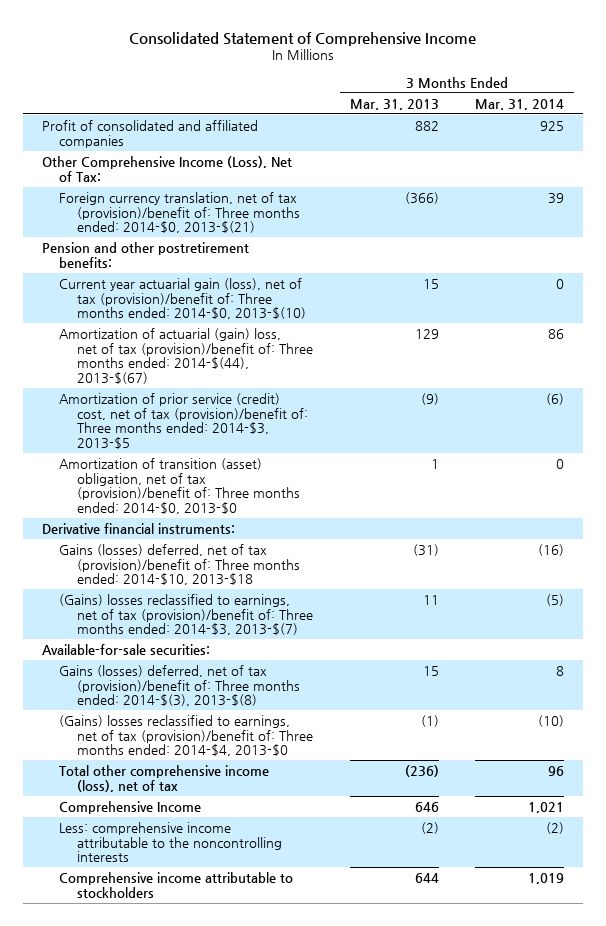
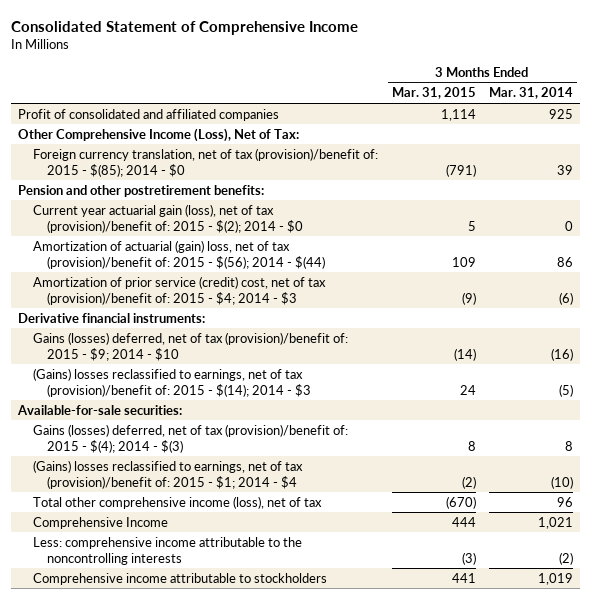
[349,98,439,110] Mar. 31, 2013 -> none
none -> [391,87,476,100] Mar. 31, 2015
[59,191,300,234] Foreign currency translation, net of tax (provision)/benefit of: Three months ended: 2014-$0, 2013-$(21) -> [32,147,378,177] Foreign currency translation, net of tax (provision)/benefit of: 2015 - $(85); 2014 - $0
[59,457,300,514] Amortization of transition (asset) obligation, net of tax (provision)/benefit of: Three months ended: 2014-$0, 2013-$0 -> none
[59,277,306,320] Current year actuarial gain (loss), net of tax (provision)/benefit of: Three months ended: 2014-$0, 2013-$(10) -> [32,203,304,233] Current year actuarial gain (loss), net of tax (provision)/benefit of: 2015 - $(2); 2014 - $0
[59,327,313,384] Amortization of actuarial (gain) loss, net of tax (provision)/benefit of: Three months ended: 2014-$(44), 2013-$(67) -> [32,239,326,269] Amortization of actuarial (gain) loss, net of tax (provision)/benefit of: 2015 - $(56); 2014 - $(44)
[59,392,308,449] Amortization of prior service (credit) cost, net of tax (provision)/benefit of: Three months ended: 2014-$3, 2013-$5 -> [32,275,326,305] Amortization of prior service (credit) cost, net of tax (provision)/benefit of: 2015 - $4; 2014 - $3
[59,543,300,586] Gains (losses) deferred, net of tax (provision)/benefit of: Three months ended: 2014-$10, 2013-$18 -> [32,331,348,361] Gains (losses) deferred, net of tax (provision)/benefit of: 2015 - $9; 2014 - $10
[59,593,313,636] (Gains) losses reclassified to earnings, net of tax (provision)/benefit of: Three months ended: 2014-$3, 2013-$(7) -> [32,367,312,397] (Gains) losses reclassified to earnings, net of tax (provision)/benefit of: 2015 - $(14); 2014 - $3
[59,664,300,707] Gains (losses) deferred, net of tax (provision)/benefit of: Three months ended: 2014-$(3), 2013-$(8) -> [32,423,348,453] Gains (losses) deferred, net of tax (provision)/benefit of: 2015 - $(4); 2014 - $(3)
[59,714,313,757] (Gains) losses reclassified to earnings, net of tax (provision)/benefit of: Three months ended: 2014-$4, 2013-$0 -> [32,459,303,489] (Gains) losses reclassified to earnings, net of tax (provision)/benefit of: 2015 - $1; 2014 - $4

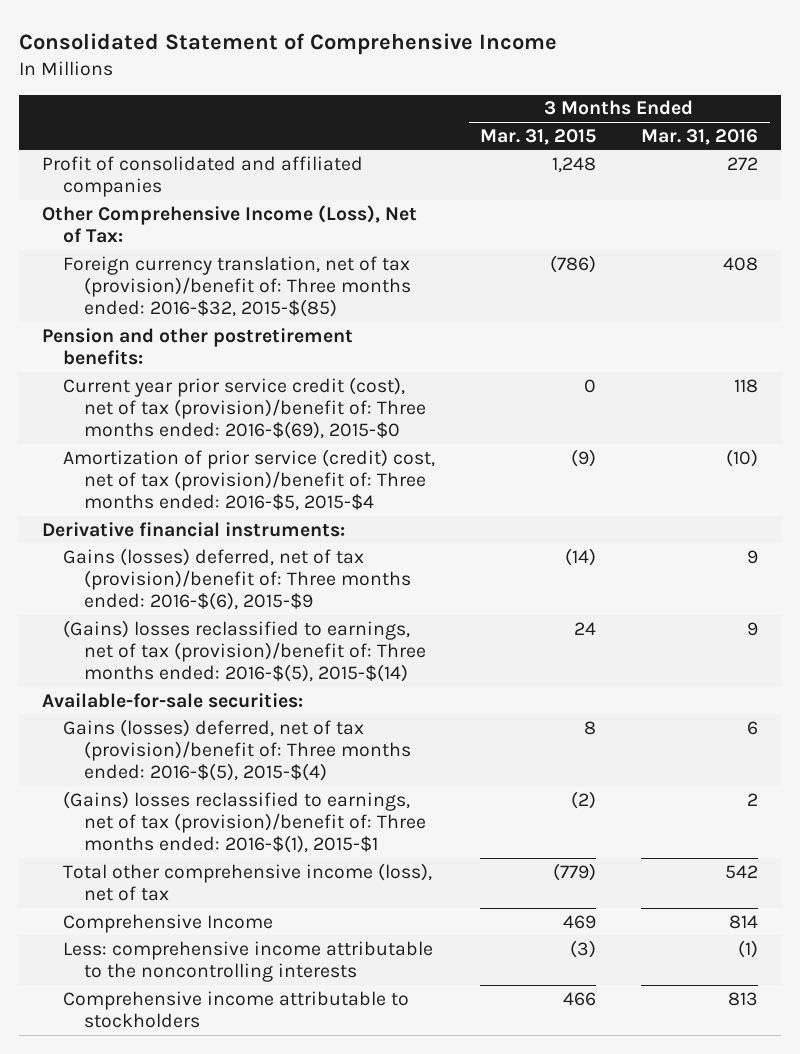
[489,87,574,100] Mar. 31, 2014 -> none
none -> [641,128,759,145] Mar. 31, 2016
[440,108,476,121] 1,114 -> [552,156,597,173] 1,248
[32,147,378,177] Foreign currency translation, net of tax (provision)/benefit of: 2015 - $(85); 2014 - $0 -> [62,255,411,318] Foreign currency translation, net of tax (provision)/benefit of: Three months ended: 2016-$32, 2015-$(85)
[445,163,476,177] (791) -> [550,254,597,273] (786)
[32,203,304,233] Current year actuarial gain (loss), net of tax (provision)/benefit of: 2015 - $(2); 2014 - $0 -> none
[32,239,326,269] Amortization of actuarial (gain) loss, net of tax (provision)/benefit of: 2015 - $(56); 2014 - $(44) -> none
none -> [62,376,426,440] Current year prior service credit (cost), net of tax (provision)/benefit of: Three months ended: 2016-$(69), 2015-$0
[32,275,326,305] Amortization of prior service (credit) cost, net of tax (provision)/benefit of: 2015 - $4; 2014 - $3 -> [62,448,435,512] Amortization of prior service (credit) cost, net of tax (provision)/benefit of: Three months ended: 2016-$5, 2015-$4
[32,331,348,361] Gains (losses) deferred, net of tax (provision)/benefit of: 2015 - $9; 2014 - $10 -> [62,547,411,611] Gains (losses) deferred, net of tax (provision)/benefit of: Three months ended: 2016-$(6), 2015-$9
[32,367,312,397] (Gains) losses reclassified to earnings, net of tax (provision)/benefit of: 2015 - $(14); 2014 - $3 -> [62,619,426,683] (Gains) losses reclassified to earnings, net of tax (provision)/benefit of: Three months ended: 2016-$(5), 2015-$(14)
[32,423,348,453] Gains (losses) deferred, net of tax (provision)/benefit of: 2015 - $(4); 2014 - $(3) -> [62,718,411,782] Gains (losses) deferred, net of tax (provision)/benefit of: Three months ended: 2016-$(5), 2015-$(4)
[32,459,303,489] (Gains) losses reclassified to earnings, net of tax (provision)/benefit of: 2015 - $1; 2014 - $4 -> [62,790,426,854] (Gains) losses reclassified to earnings, net of tax (provision)/benefit of: Three months ended: 2016-$(1), 2015-$1
[445,495,476,509] (670) -> [553,862,597,881] (779)
[451,516,476,527] 444 -> [563,914,597,929] 469
[451,572,476,583] 441 -> [563,991,597,1006] 466

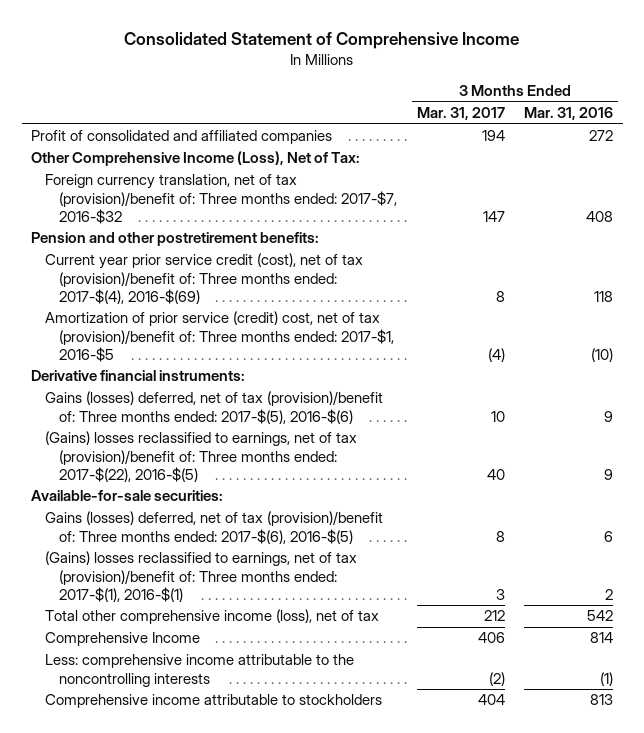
[480,128,597,145] Mar. 31, 2015 -> none
none -> [416,107,505,121] Mar. 31, 2017
[62,255,411,318] Foreign currency translation, net of tax (provision)/benefit of: Three months ended: 2016-$32, 2015-$(85) -> [45,174,398,224] Foreign currency translation, net of tax (provision)/benefit of: Three months ended: 2017-$7, 2016-$32
[62,376,426,440] Current year prior service credit (cost), net of tax (provision)/benefit of: Three months ended: 2016-$(69), 2015-$0 -> [45,253,364,304] Current year prior service credit (cost), net of tax (provision)/benefit of: Three months ended: 2017-$(4), 2016-$(69)
[62,448,435,512] Amortization of prior service (credit) cost, net of tax (provision)/benefit of: Three months ended: 2016-$5, 2015-$4 -> [45,311,395,362] Amortization of prior service (credit) cost, net of tax (provision)/benefit of: Three months ended: 2017-$1, 2016-$5
[62,547,411,611] Gains (losses) deferred, net of tax (provision)/benefit of: Three months ended: 2016-$(6), 2015-$9 -> [45,391,384,424] Gains (losses) deferred, net of tax (provision)/benefit of: Three months ended: 2017-$(5), 2016-$(6)
[62,619,426,683] (Gains) losses reclassified to earnings, net of tax (provision)/benefit of: Three months ended: 2016-$(5), 2015-$(14) -> [45,431,358,482] (Gains) losses reclassified to earnings, net of tax (provision)/benefit of: Three months ended: 2017-$(22), 2016-$(5)
[62,718,411,782] Gains (losses) deferred, net of tax (provision)/benefit of: Three months ended: 2016-$(5), 2015-$(4) -> [45,511,384,544] Gains (losses) deferred, net of tax (provision)/benefit of: Three months ended: 2017-$(6), 2016-$(5)
[62,790,426,854] (Gains) losses reclassified to earnings, net of tax (provision)/benefit of: Three months ended: 2016-$(1), 2015-$1 -> [45,551,358,602] (Gains) losses reclassified to earnings, net of tax (provision)/benefit of: Three months ended: 2017-$(1), 2016-$(1)

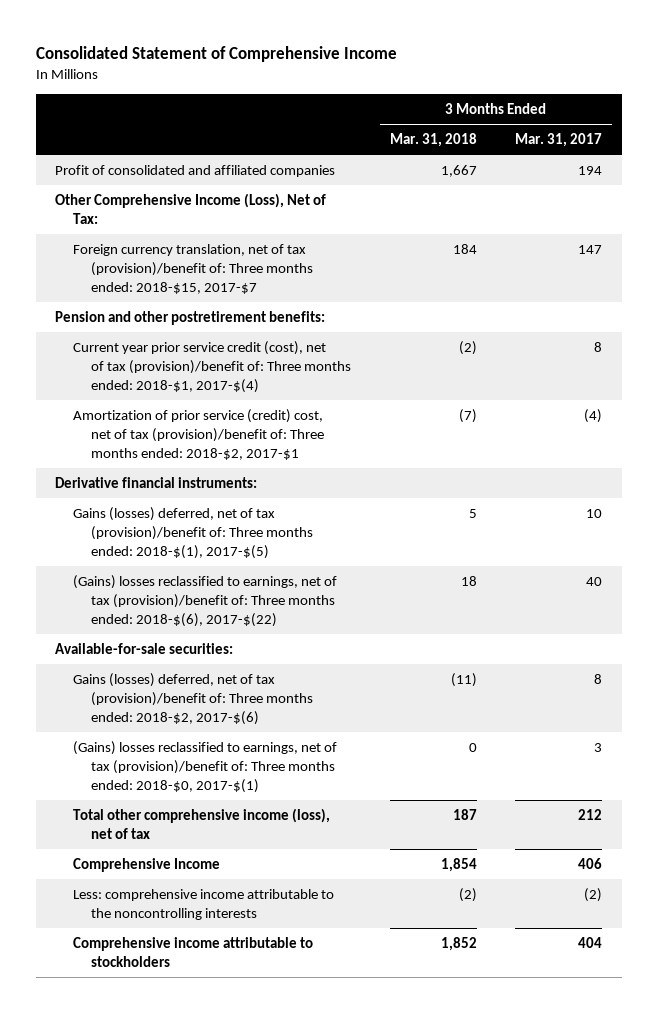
[524,107,614,121] Mar. 31, 2016 -> none
none -> [389,133,477,148] Mar. 31, 2018
[45,174,398,224] Foreign currency translation, net of tax (provision)/benefit of: Three months ended: 2017-$7, 2016-$32 -> [72,243,313,294] Foreign currency translation, net of tax (provision)/benefit of: Three months ended: 2018-$15, 2017-$7
[45,253,364,304] Current year prior service credit (cost), net of tax (provision)/benefit of: Three months ended: 2017-$(4), 2016-$(69) -> [72,340,351,393] Current year prior service credit (cost), net of tax (provision)/benefit of: Three months ended: 2018-$1, 2017-$(4)
[45,311,395,362] Amortization of prior service (credit) cost, net of tax (provision)/benefit of: Three months ended: 2017-$1, 2016-$5 -> [72,408,324,460] Amortization of prior service (credit) cost, net of tax (provision)/benefit of: Three months ended: 2018-$2, 2017-$1
[45,391,384,424] Gains (losses) deferred, net of tax (provision)/benefit of: Three months ended: 2017-$(5), 2016-$(6) -> [72,506,313,559] Gains (losses) deferred, net of tax (provision)/benefit of: Three months ended: 2018-$(1), 2017-$(5)
[45,431,358,482] (Gains) losses reclassified to earnings, net of tax (provision)/benefit of: Three months ended: 2017-$(22), 2016-$(5) -> [72,574,337,627] (Gains) losses reclassified to earnings, net of tax (provision)/benefit of: Three months ended: 2018-$(6), 2017-$(22)
[45,511,384,544] Gains (losses) deferred, net of tax (provision)/benefit of: Three months ended: 2017-$(6), 2016-$(5) -> [72,672,313,725] Gains (losses) deferred, net of tax (provision)/benefit of: Three months ended: 2018-$2, 2017-$(6)
[45,551,358,602] (Gains) losses reclassified to earnings, net of tax (provision)/benefit of: Three months ended: 2017-$(1), 2016-$(1) -> [72,740,337,793] (Gains) losses reclassified to earnings, net of tax (provision)/benefit of: Three months ended: 2018-$0, 2017-$(1)

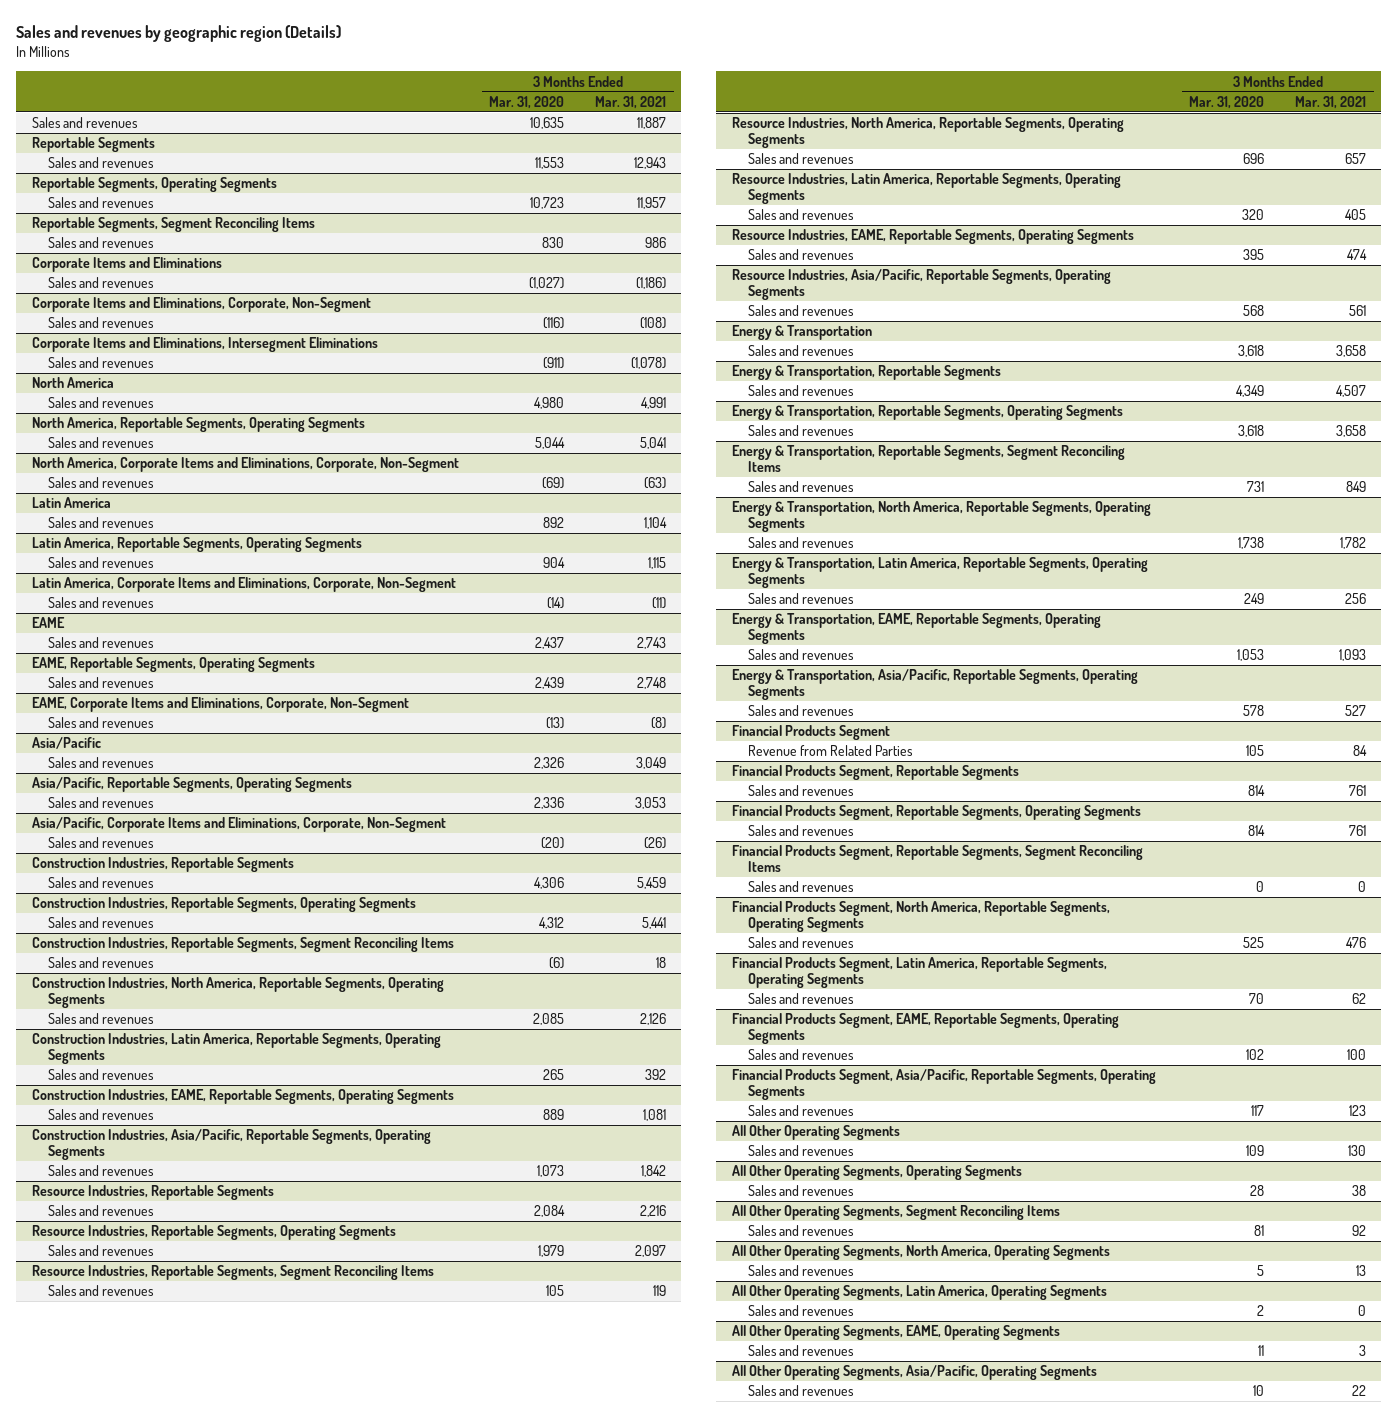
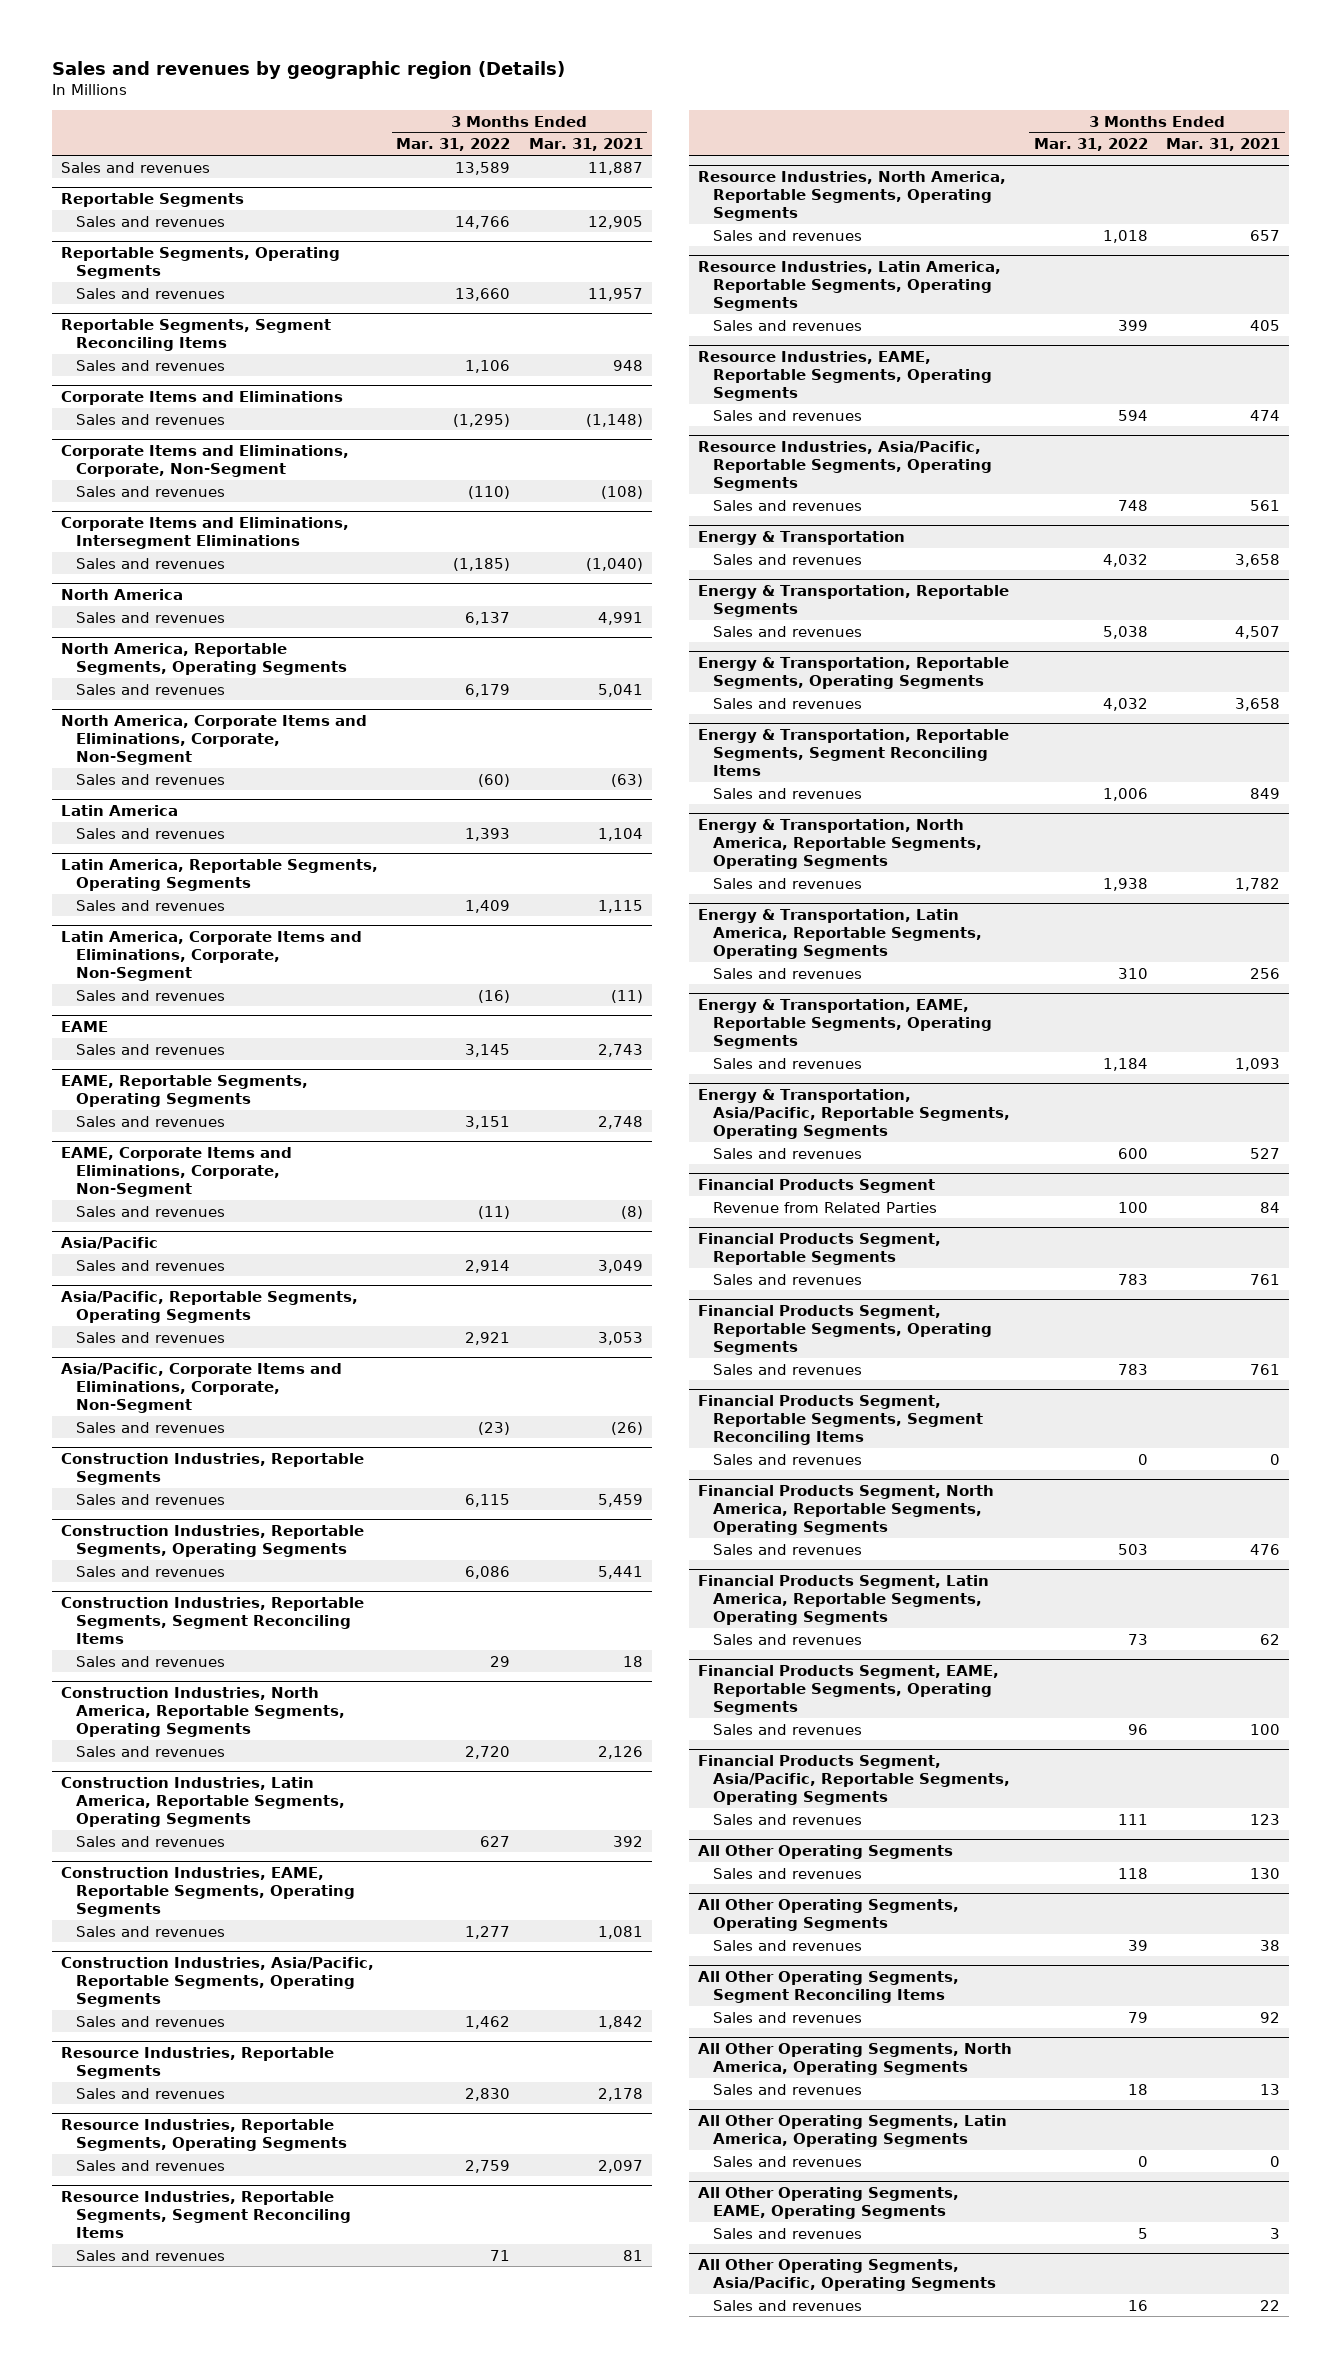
[489,95,565,109] Mar. 31, 2020 -> none
none -> [396,138,511,152] Mar. 31, 2022
[633,157,666,170] 12,943 -> [587,215,643,229] 12,905
[644,237,666,249] 986 -> [612,359,643,371] 948
[635,277,666,290] (1,186) -> [585,413,643,427] (1,148)
[630,357,666,370] (1,078) -> [585,557,643,571] (1,040)
[639,1205,666,1218] 2,216 -> [597,2087,643,2101] 2,178
[652,1285,666,1297] 119 -> [622,2249,643,2261] 81

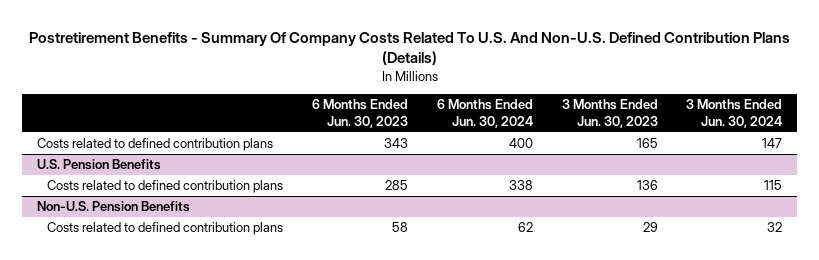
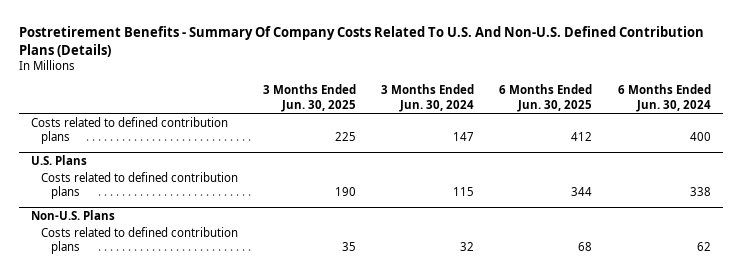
[311,99,408,128] 6 Months Ended Jun. 30, 2023 -> none
[561,99,658,128] 3 Months Ended Jun. 30, 2023 -> none
none -> [263,84,357,112] 3 Months Ended Jun. 30, 2025
none -> [499,84,593,112] 6 Months Ended Jun. 30, 2025
[36,159,161,171] U.S. Pension Benefits -> [31,154,88,165] U.S. Plans
[36,201,190,213] Non-U.S. Pension Benefits -> [31,209,116,220] Non-U.S. Plans

